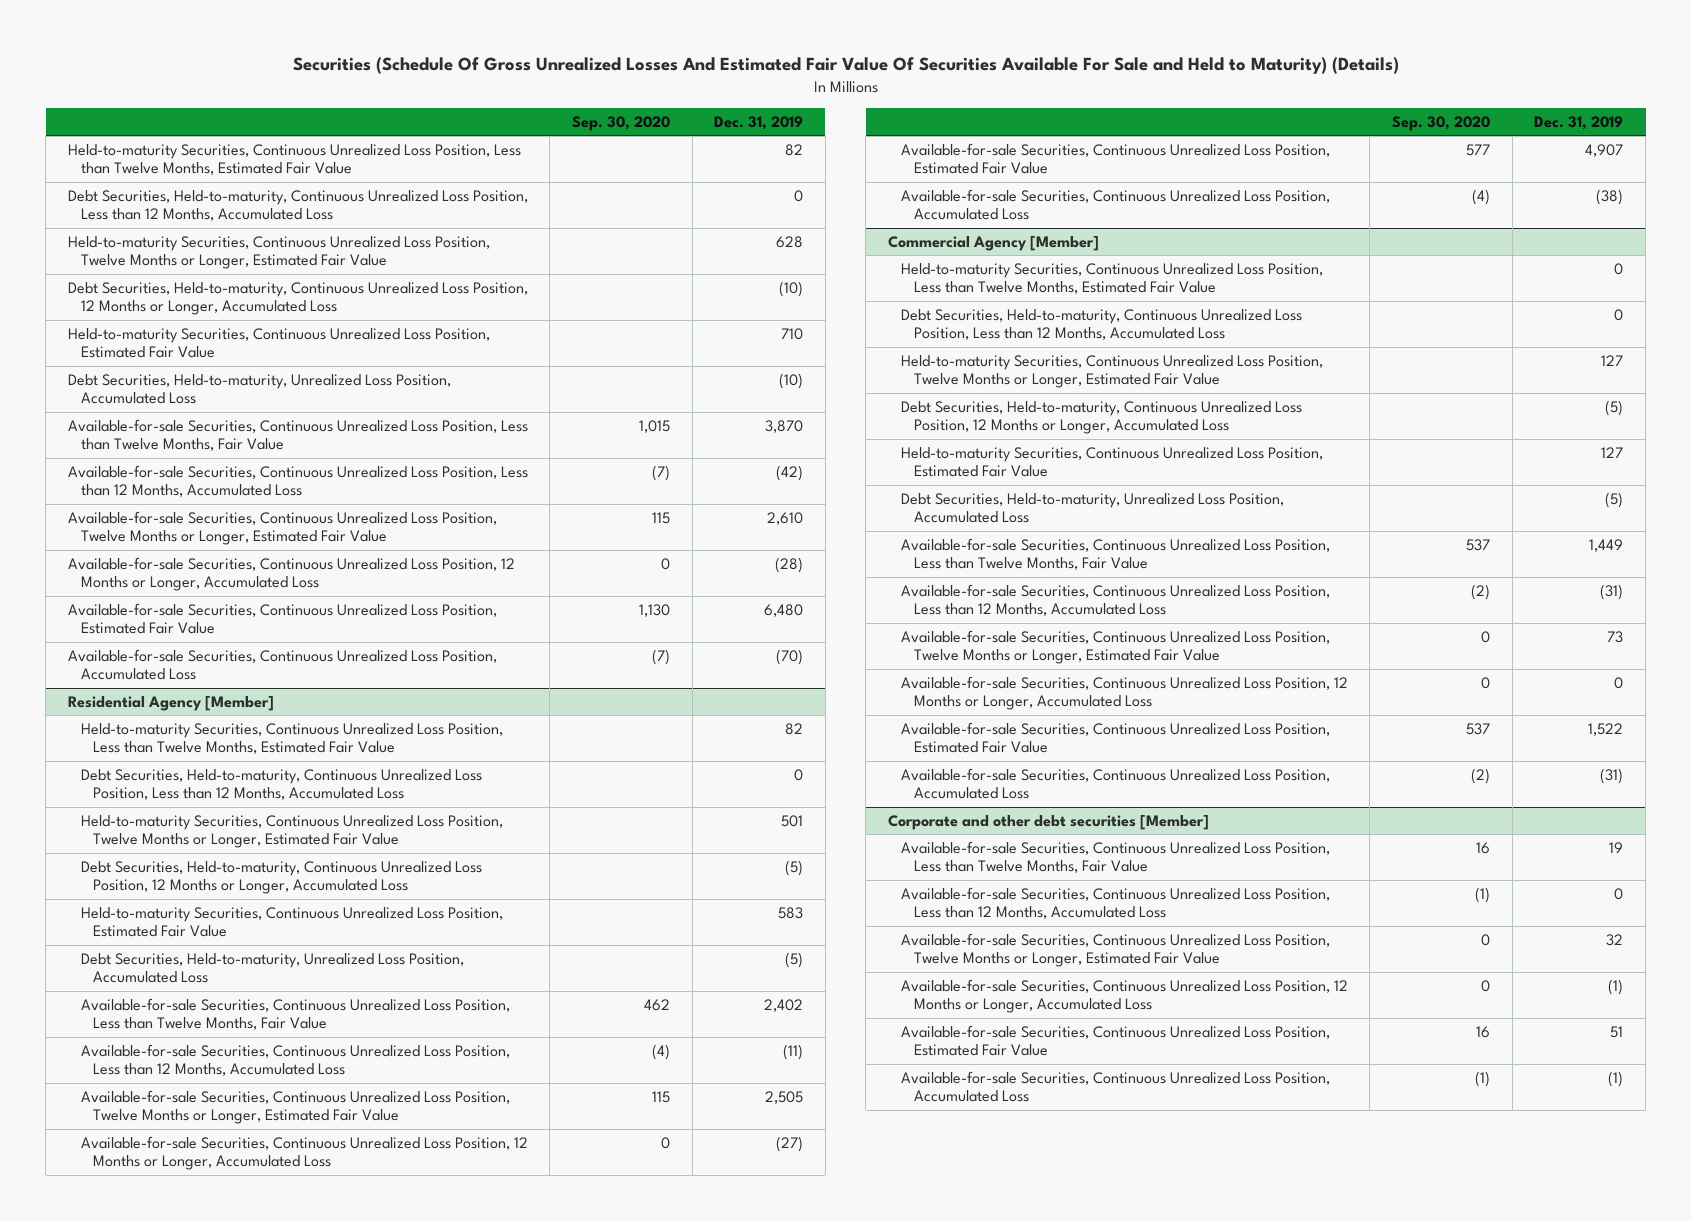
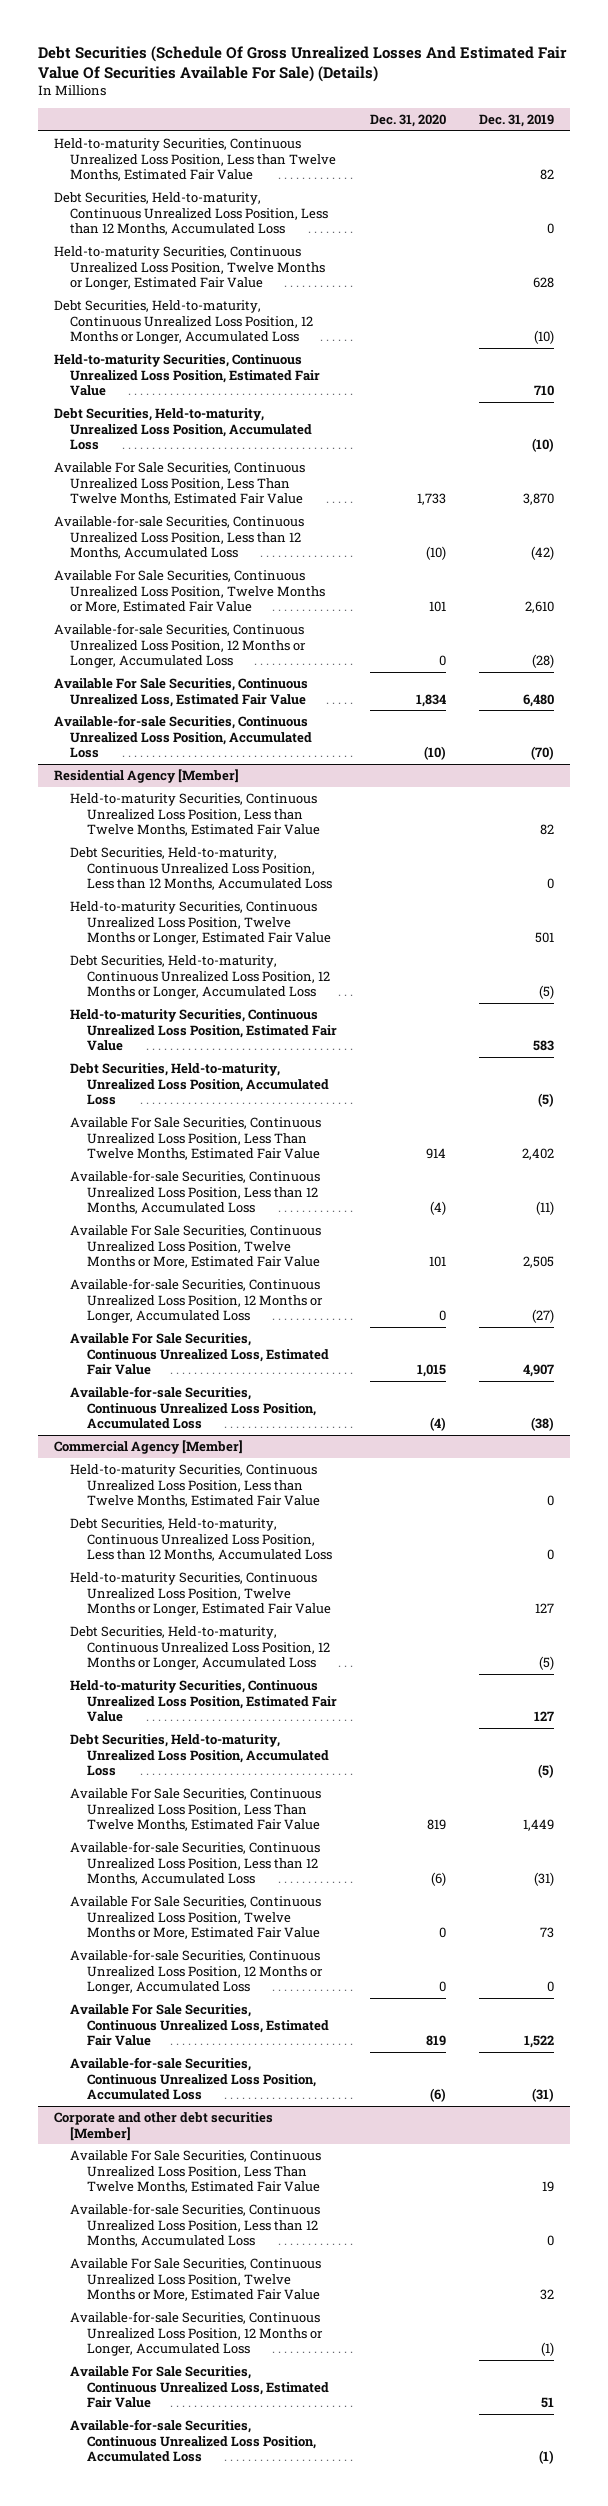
[292,57,1399,75] Securities (Schedule Of Gross Unrealized Losses And Estimated Fair Value Of Securities Available For Sale and Held to Maturity) (Details) -> [37,45,567,82] Debt Securities (Schedule Of Gross Unrealized Losses And Estimated Fair Value Of Securities Available For Sale) (Details)
[572,115,671,131] Sep. 30, 2020 -> none
none -> [369,113,446,127] Dec. 31, 2020
[67,418,528,452] Available-for-sale Securities, Continuous Unrealized Loss Position, Less than Twelve Months, Fair Value -> [54,462,306,506] Available For Sale Securities, Continuous Unrealized Loss Position, Less Than Twelve Months, Estimated Fair Value
[67,510,497,546] Available-for-sale Securities, Continuous Unrealized Loss Position, Twelve Months or Longer, Estimated Fair Value -> [54,570,326,614] Available For Sale Securities, Continuous Unrealized Loss Position, Twelve Months or More, Estimated Fair Value
[67,602,497,635] Available-for-sale Securities, Continuous Unrealized Loss Position, Estimated Fair Value -> [54,678,309,707] Available For Sale Securities, Continuous Unrealized Loss, Estimated Fair Value
[80,997,510,1031] Available-for-sale Securities, Continuous Unrealized Loss Position, Less than Twelve Months, Fair Value -> [70,1117,322,1161] Available For Sale Securities, Continuous Unrealized Loss Position, Less Than Twelve Months, Estimated Fair Value
[80,1089,510,1125] Available-for-sale Securities, Continuous Unrealized Loss Position, Twelve Months or Longer, Estimated Fair Value -> [70,1225,322,1269] Available For Sale Securities, Continuous Unrealized Loss Position, Twelve Months or More, Estimated Fair Value
[900,142,1330,175] Available-for-sale Securities, Continuous Unrealized Loss Position, Estimated Fair Value -> [70,1333,329,1376] Available For Sale Securities, Continuous Unrealized Loss, Estimated Fair Value
[900,537,1330,571] Available-for-sale Securities, Continuous Unrealized Loss Position, Less than Twelve Months, Fair Value -> [70,1788,322,1832] Available For Sale Securities, Continuous Unrealized Loss Position, Less Than Twelve Months, Estimated Fair Value
[900,629,1330,665] Available-for-sale Securities, Continuous Unrealized Loss Position, Twelve Months or Longer, Estimated Fair Value -> [70,1896,322,1940] Available For Sale Securities, Continuous Unrealized Loss Position, Twelve Months or More, Estimated Fair Value
[900,721,1330,754] Available-for-sale Securities, Continuous Unrealized Loss Position, Estimated Fair Value -> [70,2004,329,2047] Available For Sale Securities, Continuous Unrealized Loss, Estimated Fair Value
[900,840,1330,874] Available-for-sale Securities, Continuous Unrealized Loss Position, Less than Twelve Months, Fair Value -> [70,2150,322,2194] Available For Sale Securities, Continuous Unrealized Loss Position, Less Than Twelve Months, Estimated Fair Value
[900,932,1330,968] Available-for-sale Securities, Continuous Unrealized Loss Position, Twelve Months or Longer, Estimated Fair Value -> [70,2258,322,2302] Available For Sale Securities, Continuous Unrealized Loss Position, Twelve Months or More, Estimated Fair Value
[900,1024,1330,1057] Available-for-sale Securities, Continuous Unrealized Loss Position, Estimated Fair Value -> [70,2366,329,2409] Available For Sale Securities, Continuous Unrealized Loss, Estimated Fair Value

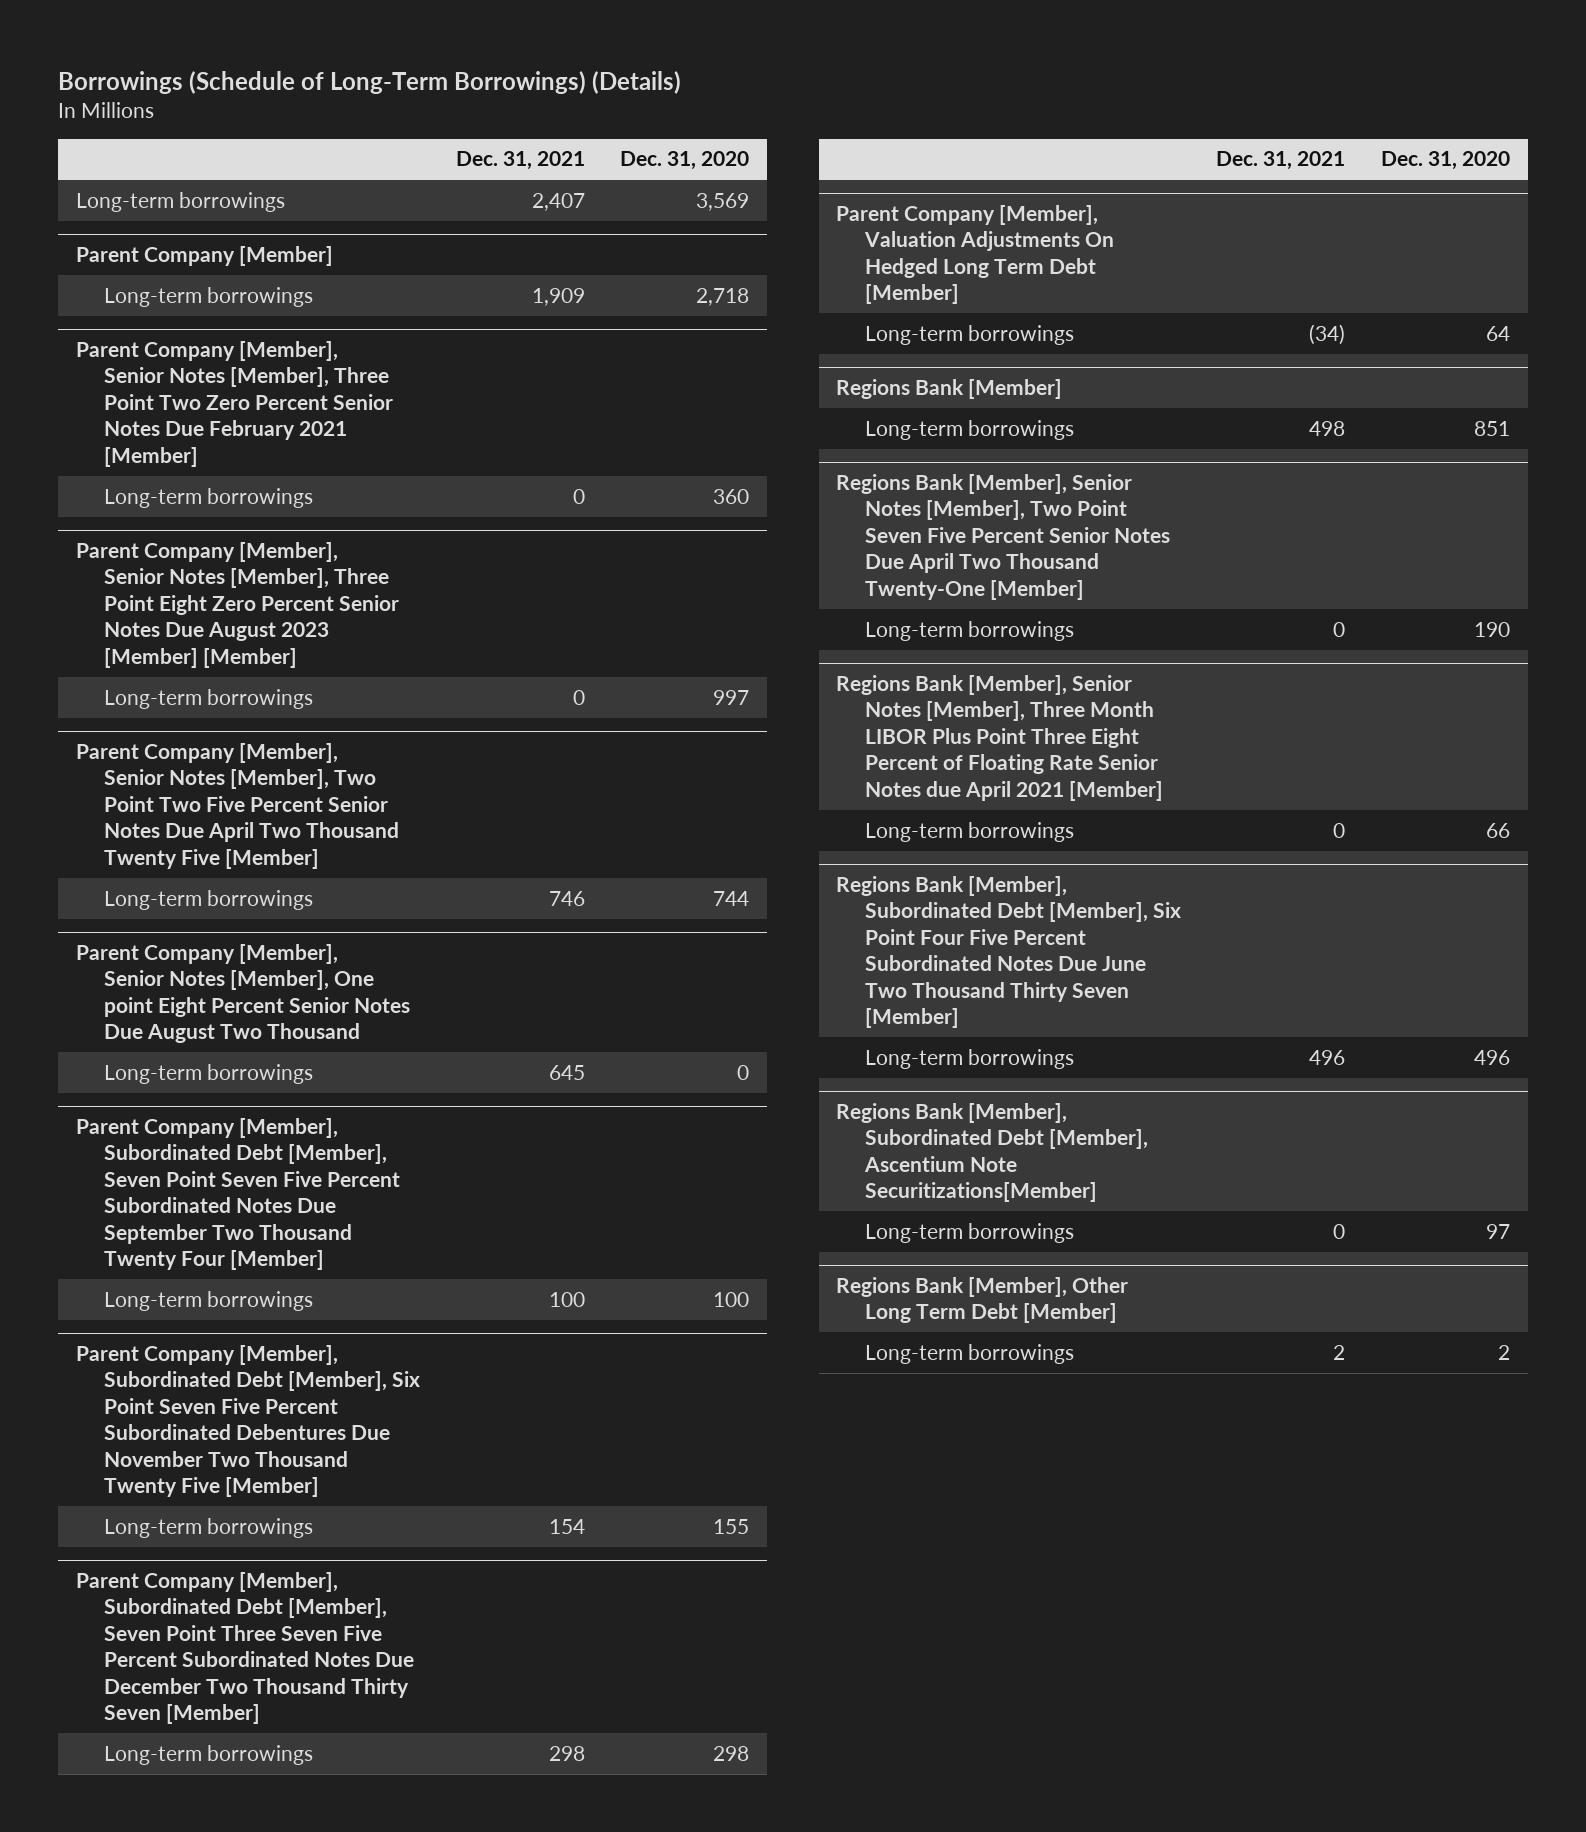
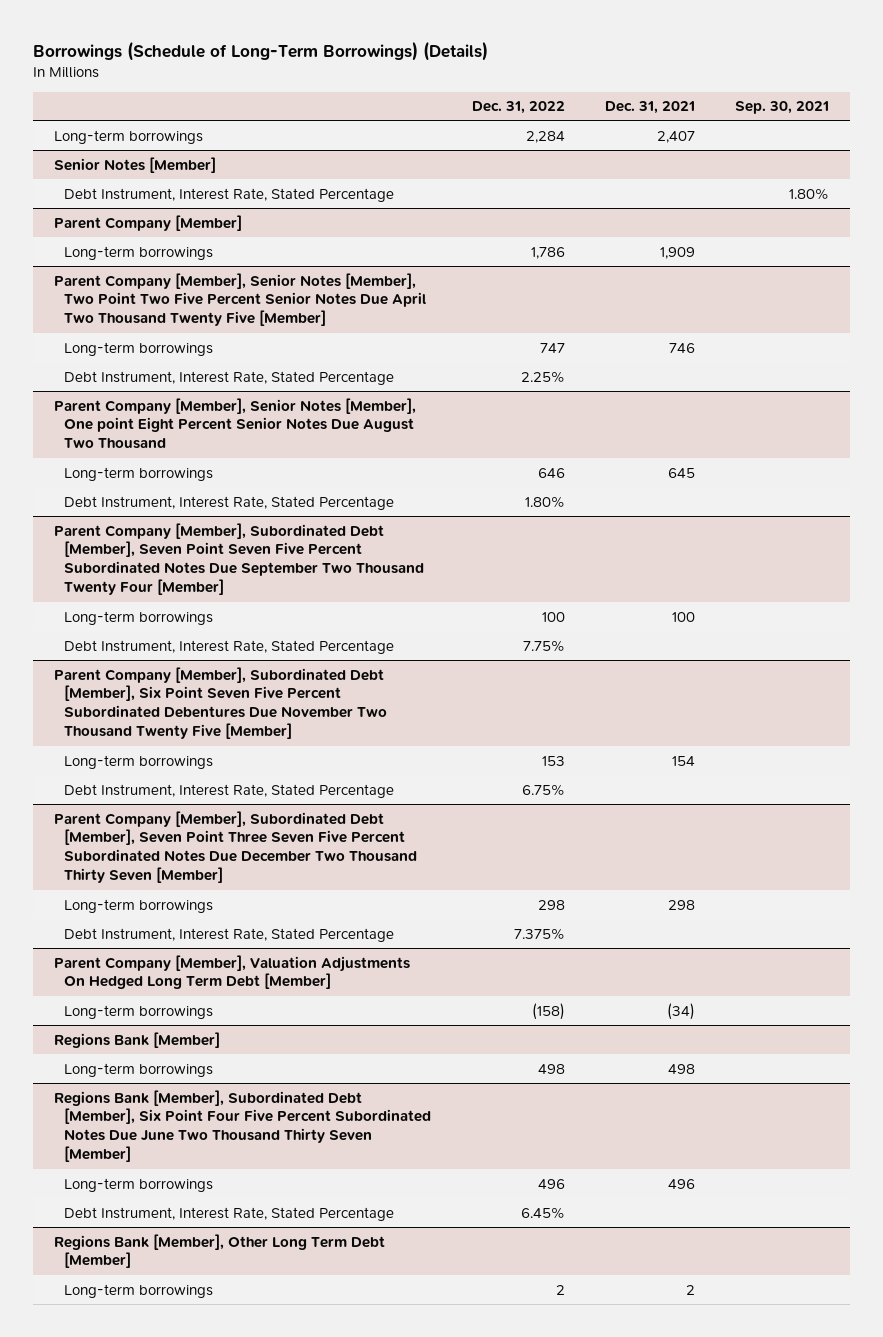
[620,151,750,171] Dec. 31, 2020 -> none
none -> [471,101,565,115] Dec. 31, 2022
none -> [735,101,830,115] Sep. 30, 2021
none -> [53,156,216,173] Senior Notes [Member]
none -> [64,187,395,202] Debt Instrument, Interest Rate, Stated Percentage
[75,341,394,467] Parent Company [Member], Senior Notes [Member], Three Point Two Zero Percent Senior Notes Due February 2021 [Member] -> none
[104,487,314,508] Long-term borrowings -> none
[75,542,400,668] Parent Company [Member], Senior Notes [Member], Three Point Eight Zero Percent Senior Notes Due August 2023 [Member] [Member] -> none
[104,688,314,709] Long-term borrowings -> none
none -> [64,370,395,385] Debt Instrument, Interest Rate, Stated Percentage
none -> [64,495,395,510] Debt Instrument, Interest Rate, Stated Percentage
none -> [64,639,395,654] Debt Instrument, Interest Rate, Stated Percentage
none -> [64,783,395,798] Debt Instrument, Interest Rate, Stated Percentage
none -> [64,927,395,942] Debt Instrument, Interest Rate, Stated Percentage
[836,474,1170,600] Regions Bank [Member], Senior Notes [Member], Two Point Seven Five Percent Senior Notes Due April Two Thousand Twenty-One [Member] -> none
[864,620,1074,641] Long-term borrowings -> none
[836,675,1163,801] Regions Bank [Member], Senior Notes [Member], Three Month LIBOR Plus Point Three Eight Percent of Floating Rate Senior Notes due April 2021 [Member] -> none
[864,821,1074,842] Long-term borrowings -> none
[836,1103,1148,1203] Regions Bank [Member], Subordinated Debt [Member], Ascentium Note Securitizations[Member] -> none
[864,1222,1074,1243] Long-term borrowings -> none
none -> [64,1206,395,1221] Debt Instrument, Interest Rate, Stated Percentage

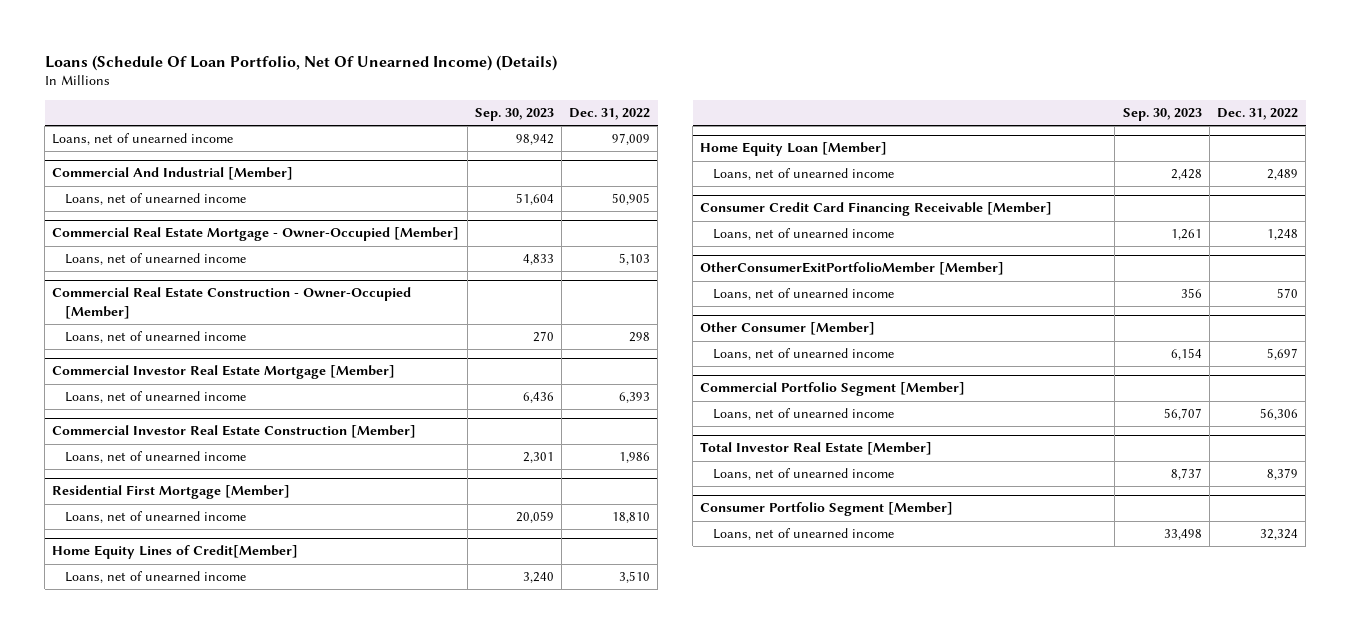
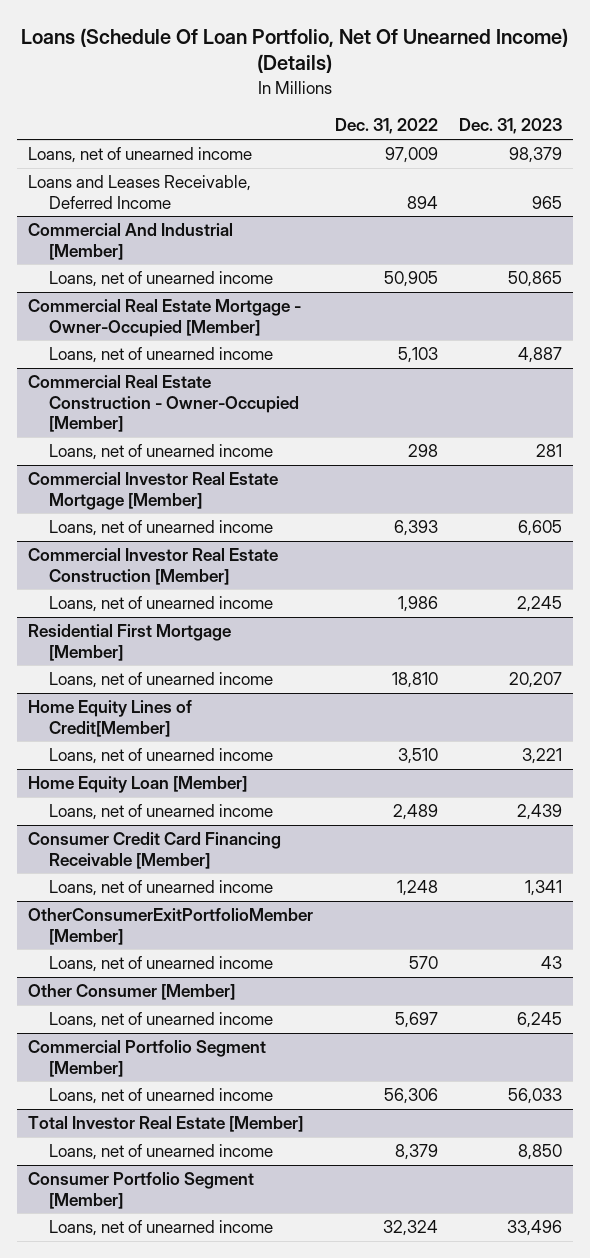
[474,107,554,121] Sep. 30, 2023 -> none
none -> [459,118,563,135] Dec. 31, 2023
none -> [27,175,251,209] Loans and Leases Receivable, Deferred Income

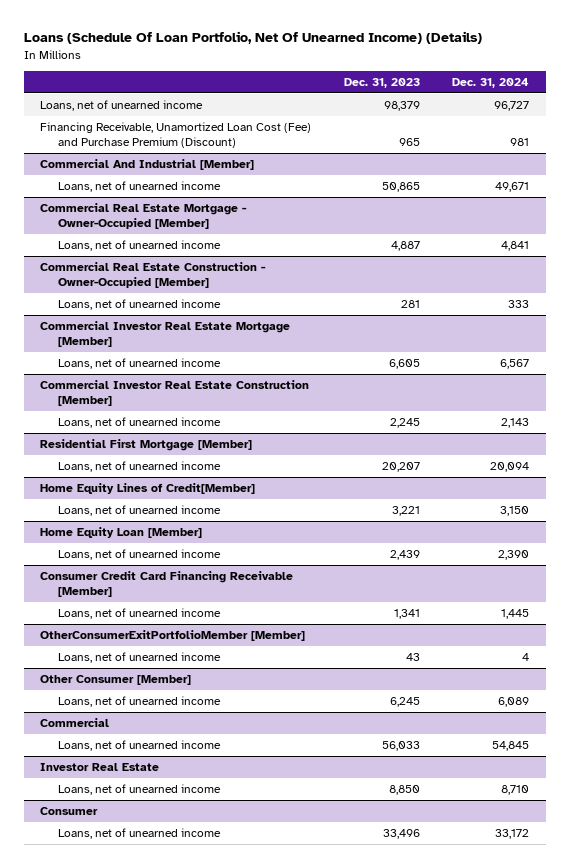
[334,118,438,135] Dec. 31, 2022 -> none
none -> [452,77,530,88] Dec. 31, 2024
[27,175,251,209] Loans and Leases Receivable, Deferred Income -> [40,122,312,149] Financing Receivable, Unamortized Loan Cost (Fee) and Purchase Premium (Discount)
[27,1040,266,1077] Commercial Portfolio Segment [Member] -> [40,718,110,728] Commercial
[27,1116,303,1133] Total Investor Real Estate [Member] -> [40,763,160,772] Investor Real Estate
[27,1172,254,1209] Consumer Portfolio Segment [Member] -> [40,807,99,816] Consumer

